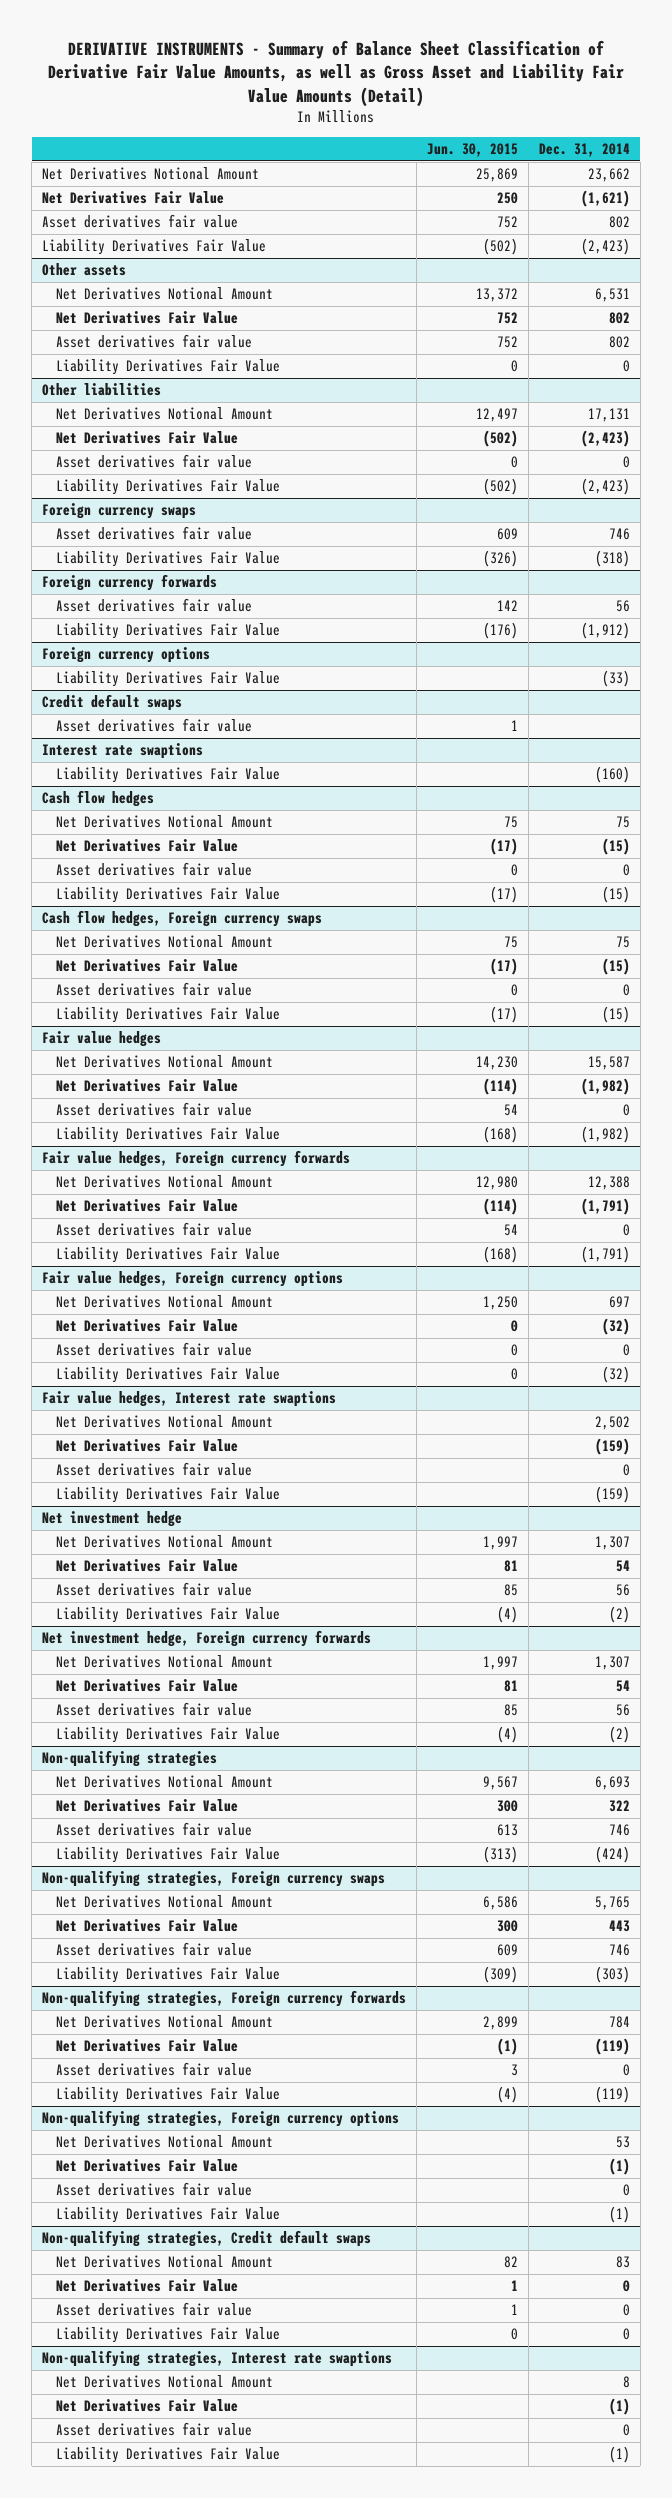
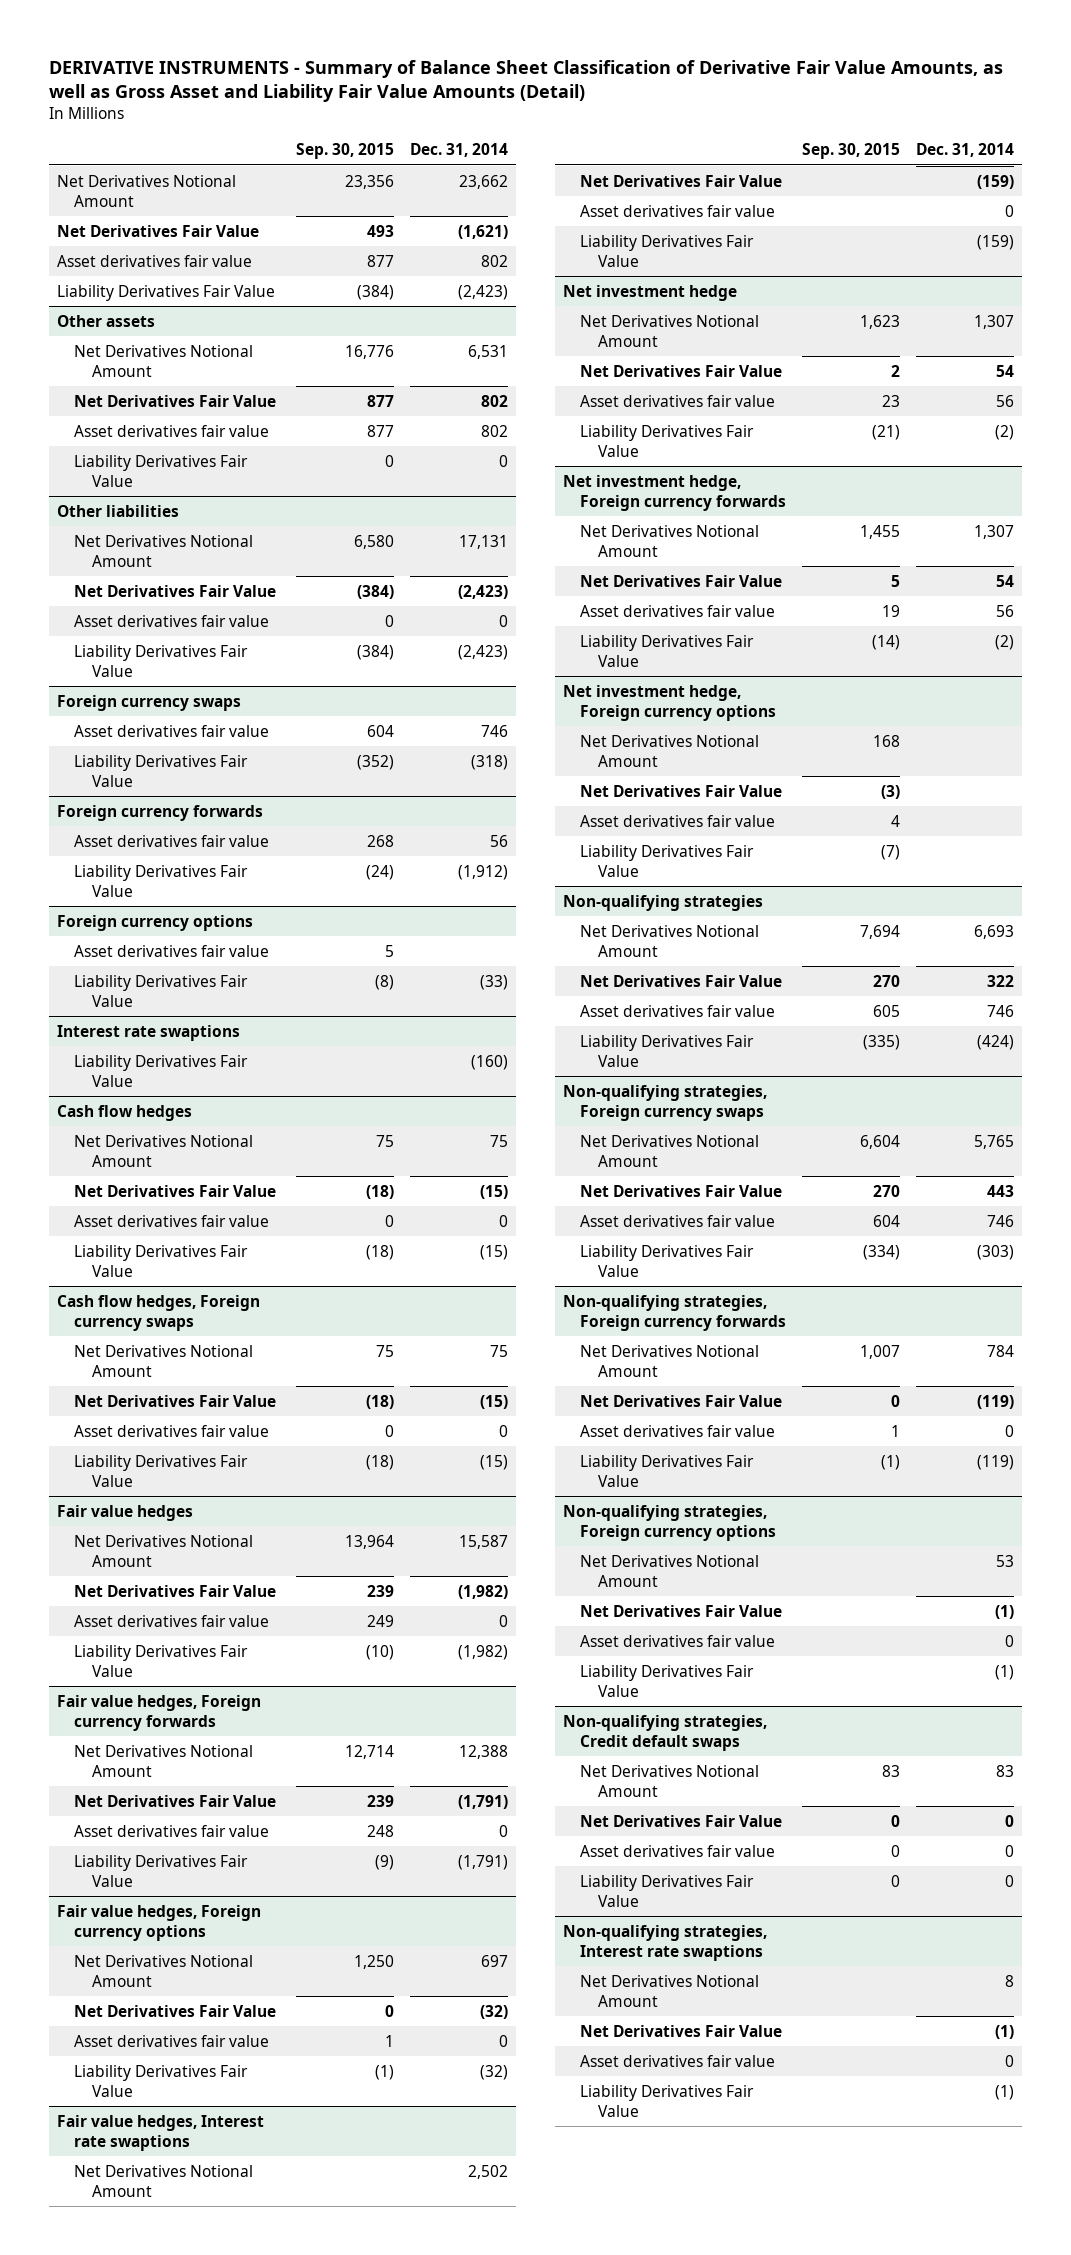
[427,143,519,158] Jun. 30, 2015 -> none
none -> [296,143,395,160] Sep. 30, 2015
[42,694,183,712] Credit default swaps -> none
[56,671,281,688] Liability Derivatives Fair Value -> [74,974,249,1007] Liability Derivatives Fair Value
none -> [563,684,777,721] Net investment hedge, Foreign currency options
none -> [580,734,760,767] Net Derivatives Notional Amount
none -> [580,784,783,797] Net Derivatives Fair Value
none -> [580,814,776,827] Asset derivatives fair value
none -> [580,844,755,877] Liability Derivatives Fair Value

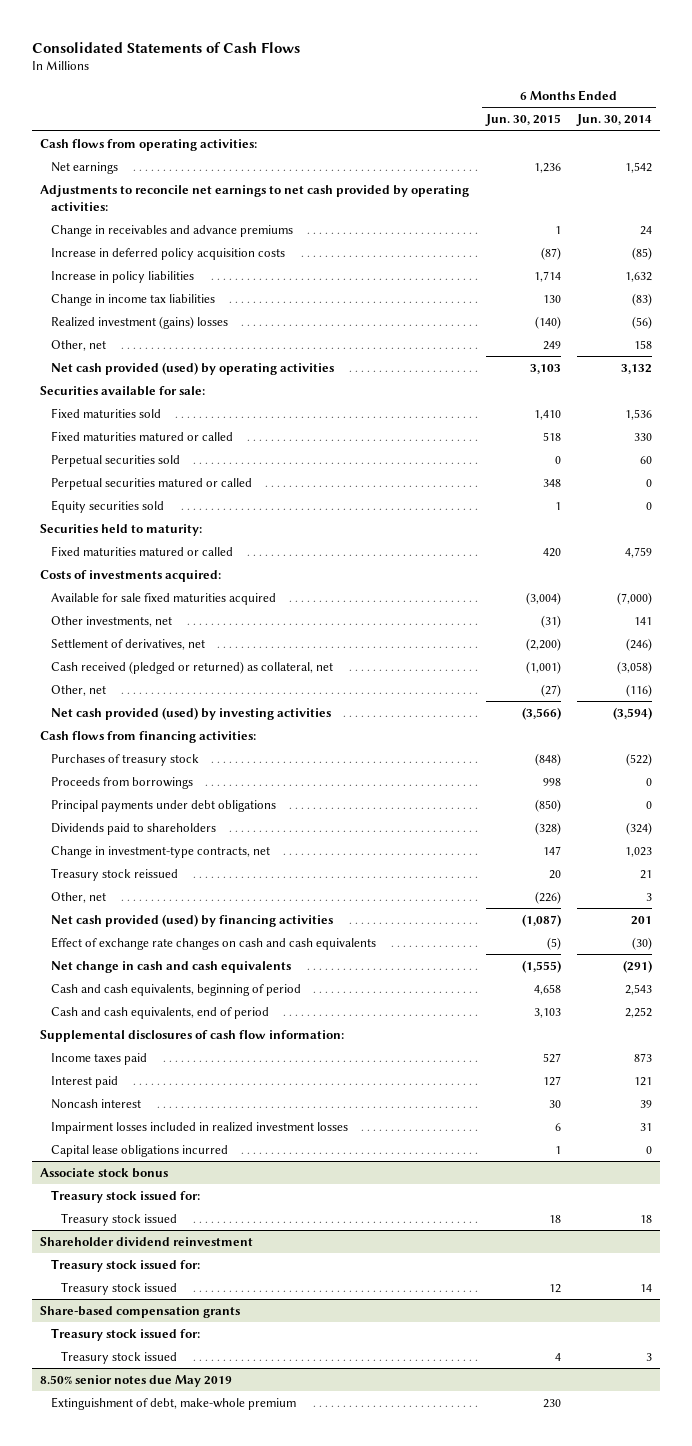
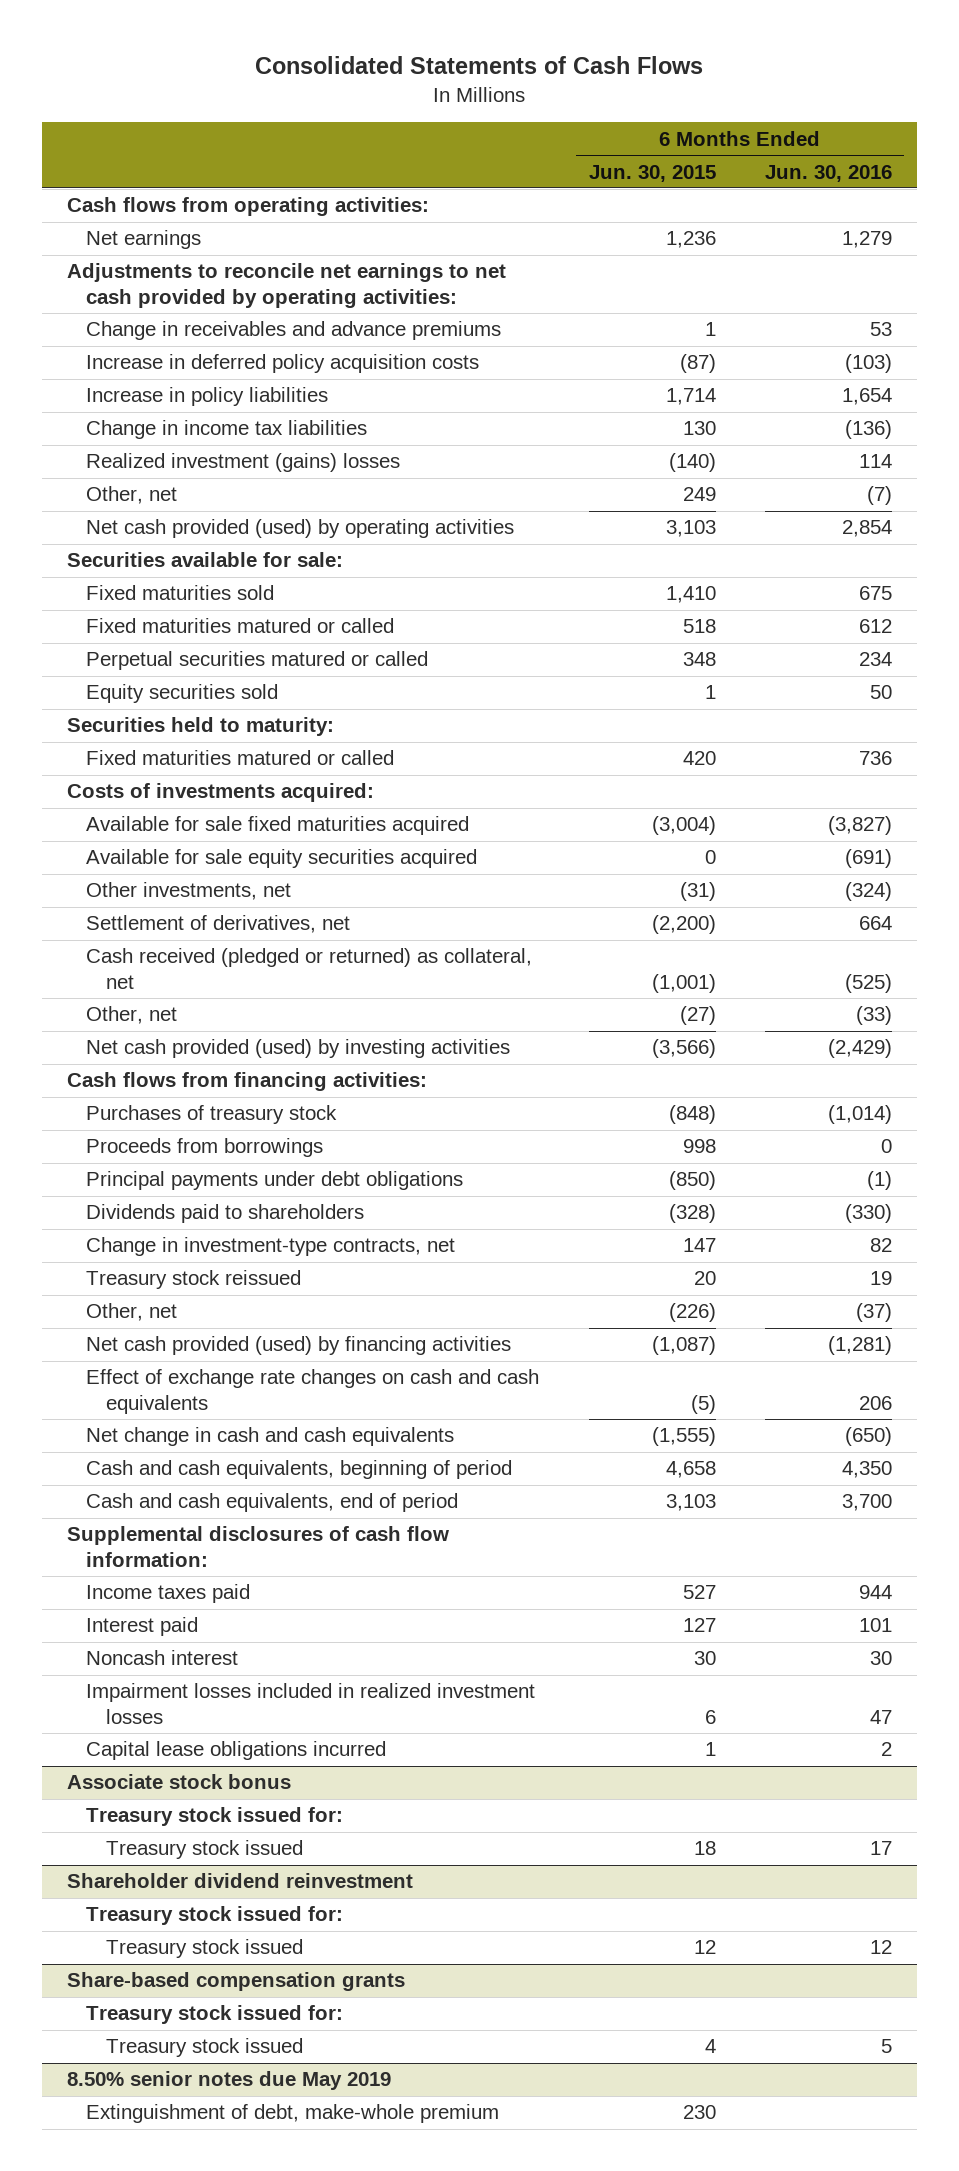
[575,114,652,127] Jun. 30, 2014 -> none
none -> [764,164,892,182] Jun. 30, 2016
[50,454,180,467] Perpetual securities sold -> none
none -> [86,849,478,869] Available for sale equity securities acquired

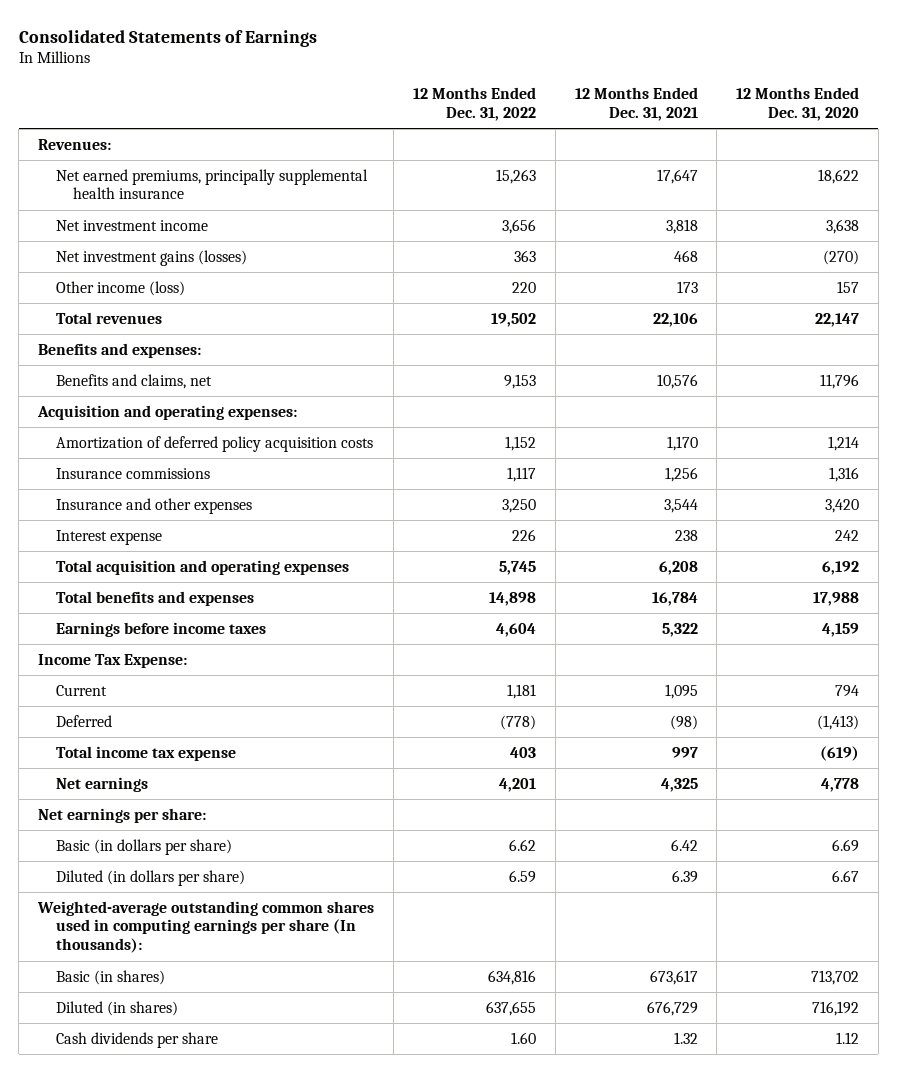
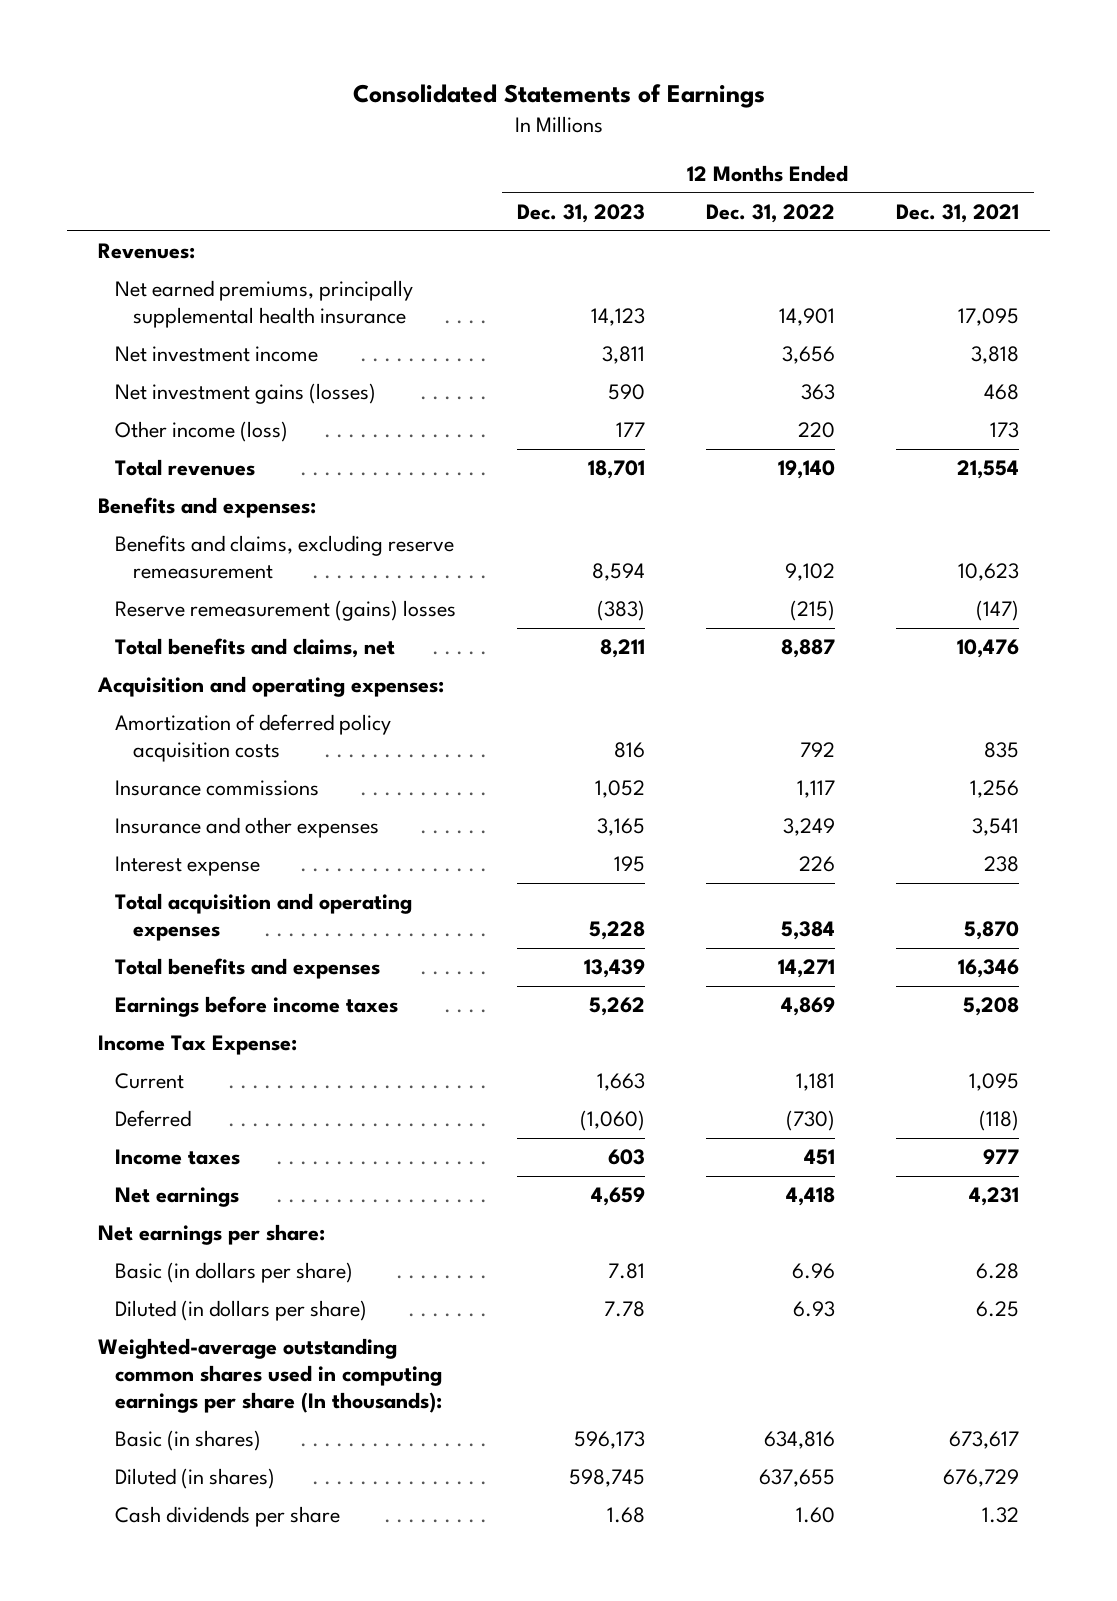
[736,87,860,122] 12 Months Ended Dec. 31, 2020 -> none
none -> [517,203,646,223] Dec. 31, 2023
[495,168,536,184] 15,263 -> [779,308,836,327] 14,901
[656,168,698,184] 17,647 -> [958,308,1020,327] 17,095
[490,312,536,327] 19,502 -> [778,460,836,480] 19,140
[652,312,698,327] 22,106 -> [957,460,1020,480] 21,554
none -> [115,535,455,580] Benefits and claims, excluding reserve remeasurement
none -> [115,600,457,622] Reserve remeasurement (gains) losses
[55,373,212,389] Benefits and claims, net -> [115,638,396,659] Total benefits and claims, net
[503,373,536,389] 9,153 -> [781,639,836,659] 8,887
[656,373,698,389] 10,576 -> [957,639,1020,659] 10,476
[504,435,536,451] 1,152 -> [800,742,836,758] 792
[666,435,698,451] 1,170 -> [984,742,1020,759] 835
[501,498,536,513] 3,250 -> [783,818,836,837] 3,249
[663,498,698,513] 3,544 -> [972,818,1020,837] 3,541
[498,560,536,575] 5,745 -> [781,921,836,941] 5,384
[658,560,698,575] 6,208 -> [964,921,1020,941] 5,870
[488,591,536,606] 14,898 -> [778,959,836,979] 14,271
[651,591,698,606] 16,784 -> [958,959,1020,979] 16,346
[495,622,536,637] 4,604 -> [781,997,836,1017] 4,869
[661,622,698,637] 5,322 -> [963,997,1020,1017] 5,208
[499,714,536,730] (778) -> [786,1110,836,1132] (730)
[669,714,698,730] (98) -> [979,1110,1020,1132] (118)
[55,745,236,761] Total income tax expense -> [115,1149,241,1166] Income taxes
[509,746,536,758] 403 -> [804,1149,836,1166] 451
[671,746,698,758] 997 -> [983,1149,1020,1165] 977
[498,777,536,792] 4,201 -> [786,1187,836,1207] 4,418
[660,777,698,792] 4,325 -> [969,1187,1020,1207] 4,231
[508,838,536,851] 6.62 -> [792,1263,836,1280] 6.96
[670,838,698,851] 6.42 -> [976,1263,1020,1280] 6.28
[508,869,536,883] 6.59 -> [793,1301,836,1318] 6.93
[671,869,698,883] 6.39 -> [976,1301,1020,1318] 6.25

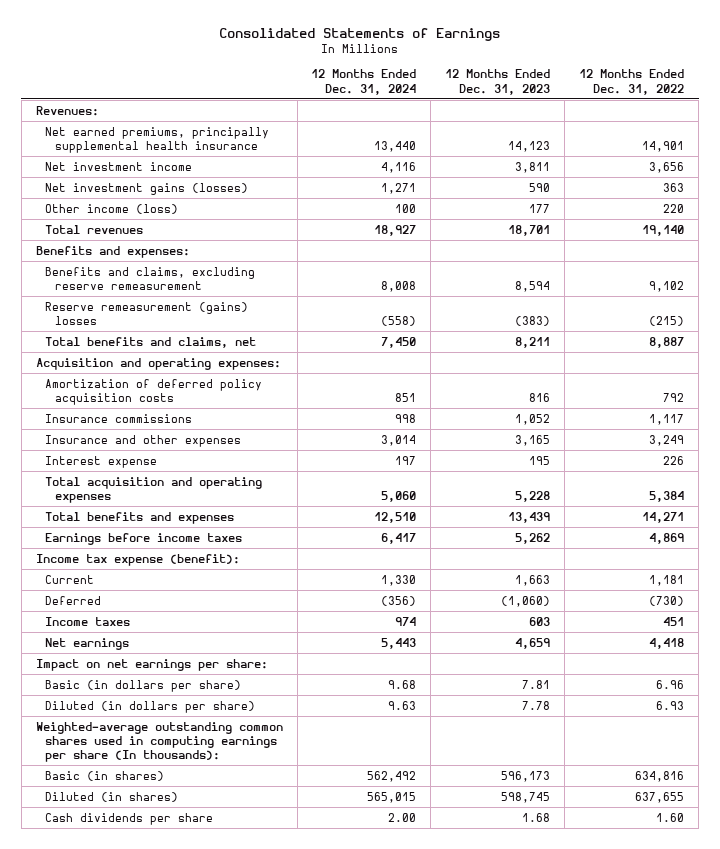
[896,203,1020,223] Dec. 31, 2021 -> none
none -> [311,69,417,95] 12 Months Ended Dec. 31, 2024
[97,1035,297,1056] Income Tax Expense: -> [35,553,240,566] Income tax expense (benefit):
[97,1224,325,1246] Net earnings per share: -> [35,658,268,671] Impact on net earnings per share:

